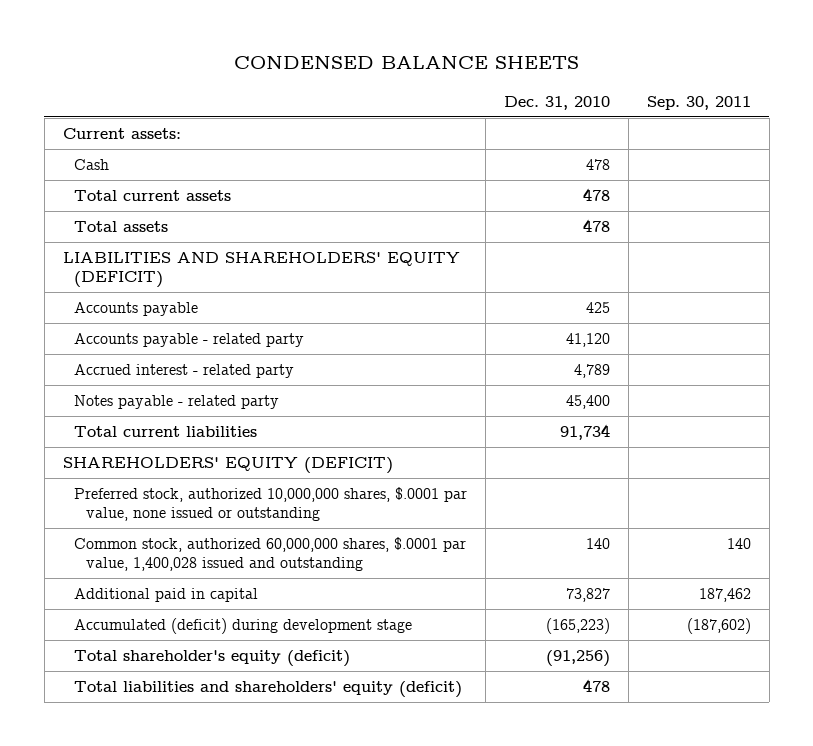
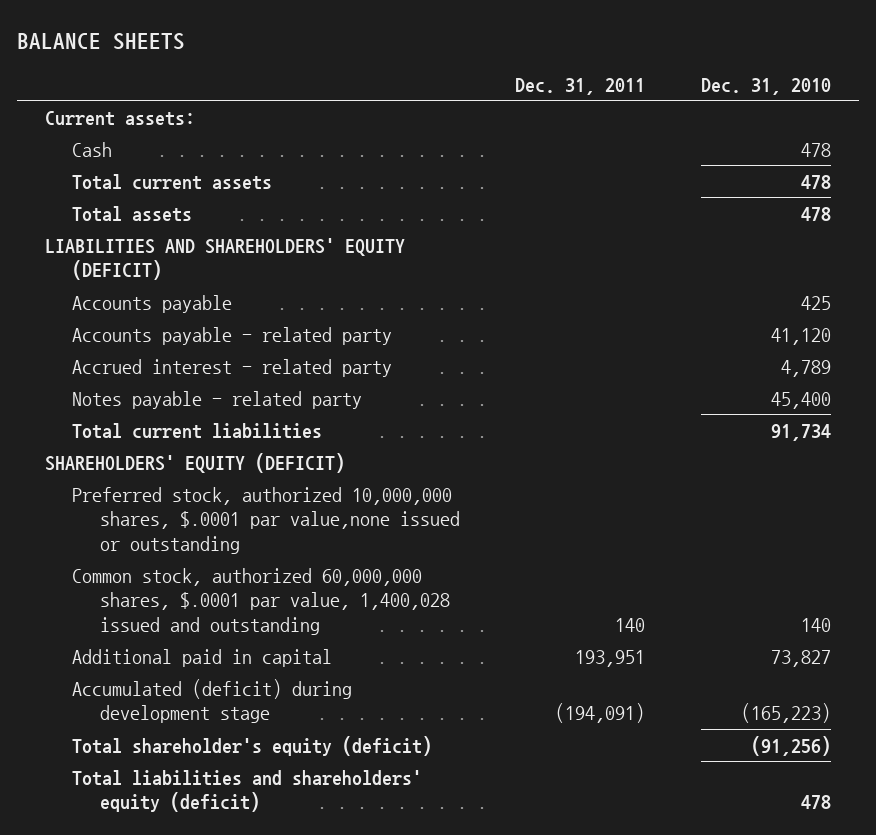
[233,56,579,70] CONDENSED BALANCE SHEETS -> [17,33,186,51] BALANCE SHEETS
[646,95,751,110] Sep. 30, 2011 -> none
none -> [515,77,646,95] Dec. 31, 2011
[74,487,468,521] Preferred stock, authorized 10,000,000 shares, $.0001 par value, none issued or outstanding -> [72,486,460,554] Preferred stock, authorized 10,000,000 shares, $.0001 par value,none issued or outstanding

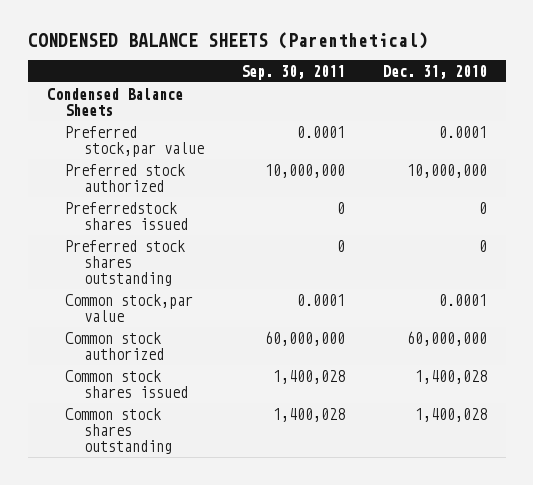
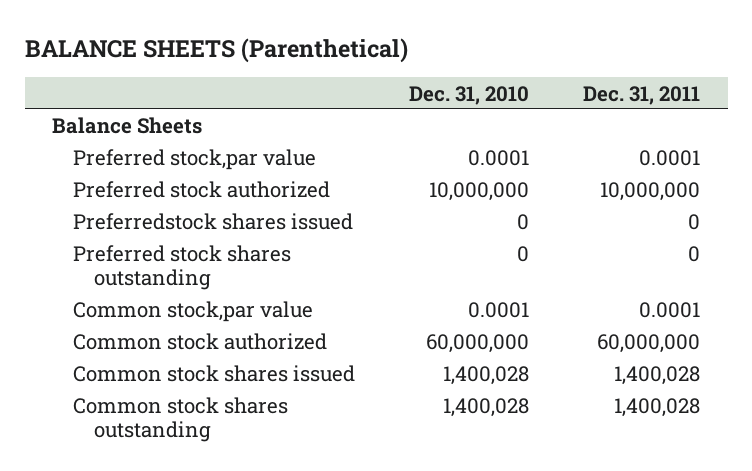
[27,32,428,50] CONDENSED BALANCE SHEETS (Parenthetical) -> [24,37,408,63] BALANCE SHEETS (Parenthetical)
[241,64,346,80] Sep. 30, 2011 -> none
none -> [583,85,701,105] Dec. 31, 2011
[46,87,183,116] Condensed Balance Sheets -> [51,117,202,135] Balance Sheets

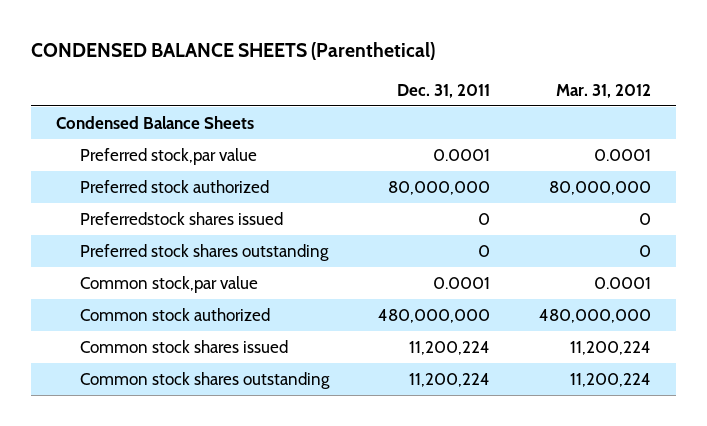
[24,37,408,63] BALANCE SHEETS (Parenthetical) -> [31,42,436,61] CONDENSED BALANCE SHEETS (Parenthetical)
[409,85,530,105] Dec. 31, 2010 -> none
none -> [556,84,652,99] Mar. 31, 2012
[51,117,202,135] Balance Sheets -> [55,115,254,129] Condensed Balance Sheets
[600,182,701,202] 10,000,000 -> [388,180,491,195] 80,000,000
[597,334,701,354] 60,000,000 -> [378,308,491,323] 480,000,000
[614,366,701,386] 1,400,028 -> [409,340,491,355] 11,200,224
[614,398,701,418] 1,400,028 -> [409,372,491,387] 11,200,224

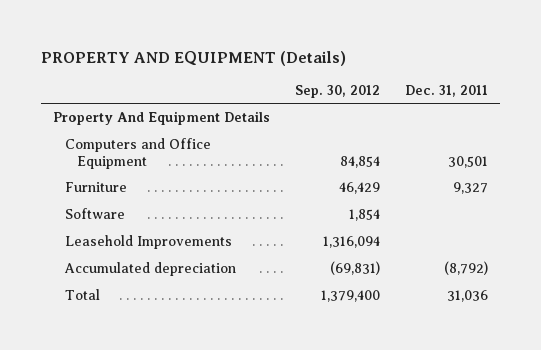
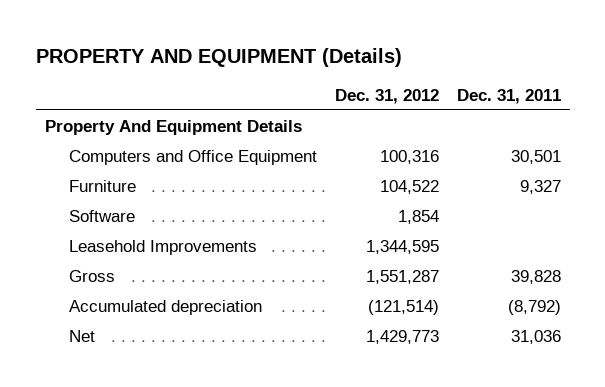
[294,84,380,98] Sep. 30, 2012 -> none
none -> [334,88,439,104] Dec. 31, 2012
none -> [68,269,115,282] Gross
[65,289,101,301] Total -> [68,329,95,342] Net

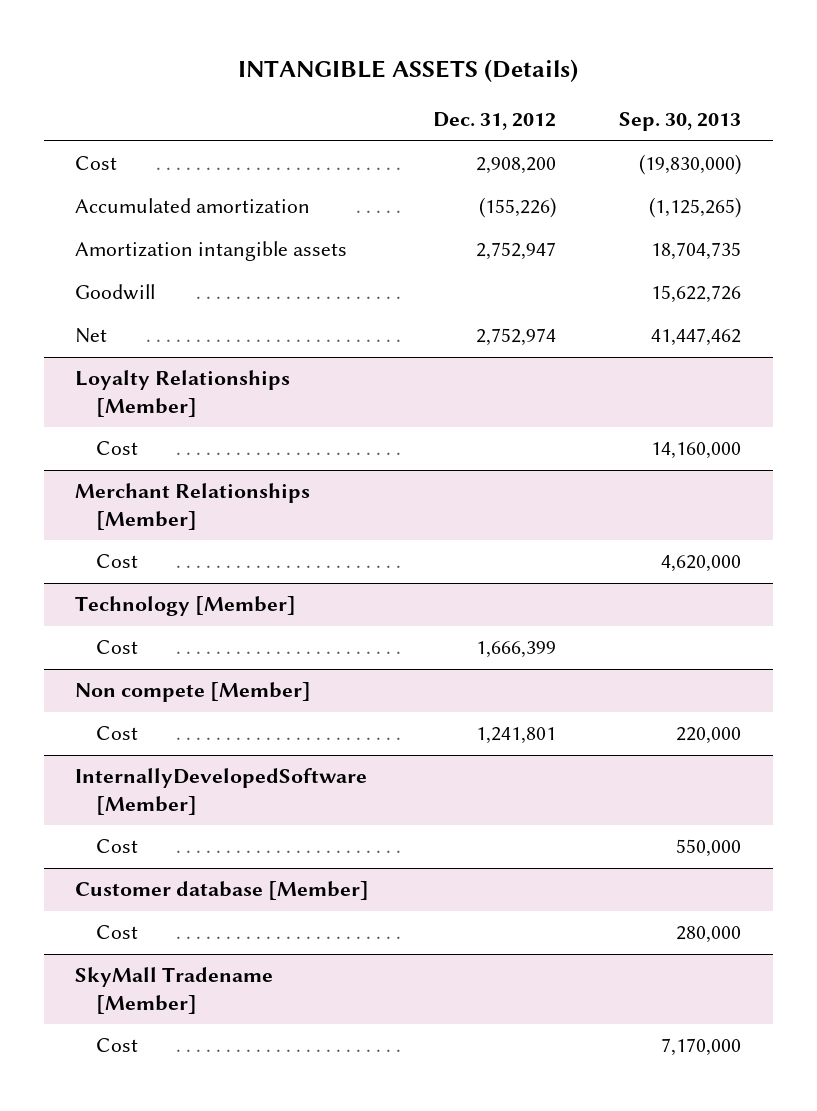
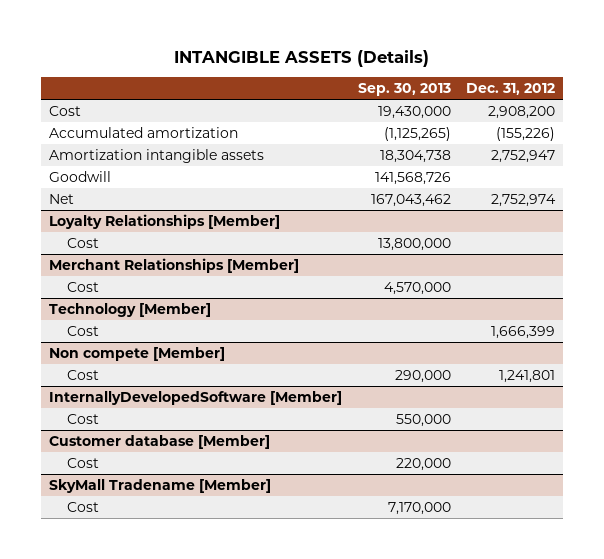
[639,154,742,176] (19,830,000) -> [377,105,451,119] 19,430,000
[651,242,742,261] 18,704,735 -> [379,149,451,163] 18,304,738
[651,285,742,304] 15,622,726 -> [374,171,451,185] 141,568,726
[651,328,742,347] 41,447,462 -> [370,193,451,207] 167,043,462
[651,442,742,460] 14,160,000 -> [377,237,451,251] 13,800,000
[661,555,742,573] 4,620,000 -> [383,281,451,295] 4,570,000
[676,727,742,745] 220,000 -> [394,369,451,383] 290,000
[676,926,742,944] 280,000 -> [395,457,451,471] 220,000

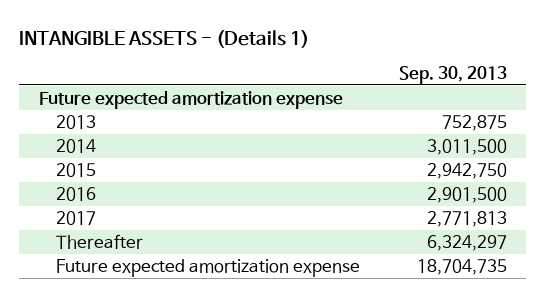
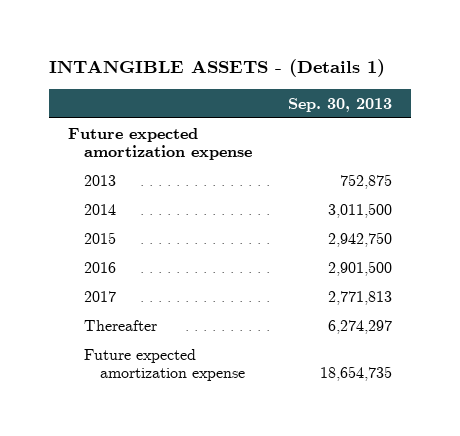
[426,234,507,251] 6,324,297 -> [328,319,393,334] 6,274,297
[416,258,507,275] 18,704,735 -> [320,366,393,382] 18,654,735

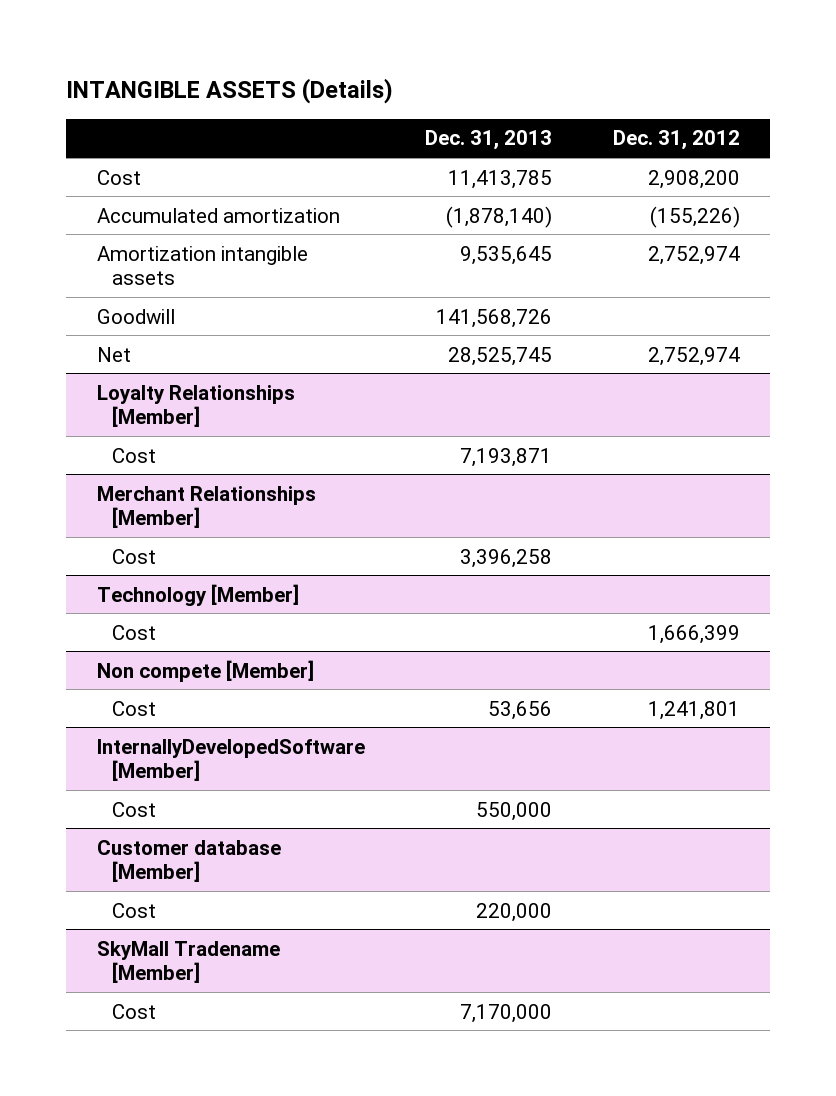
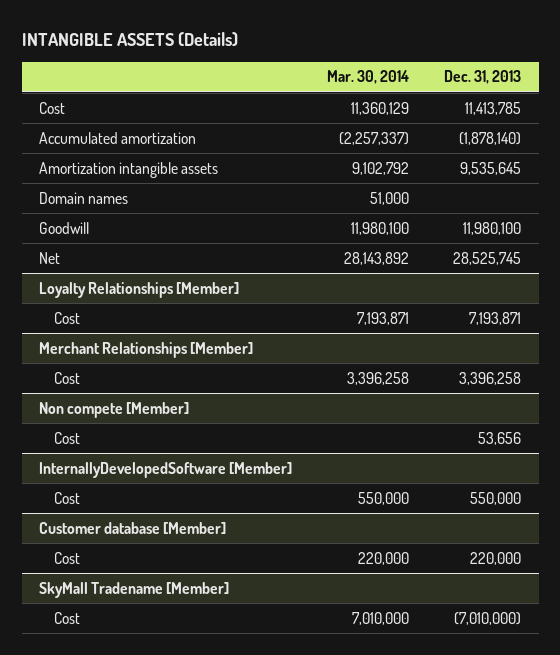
[612,130,740,151] Dec. 31, 2012 -> none
none -> [327,70,410,85] Mar. 30, 2014
none -> [39,191,129,204] Domain names
[436,308,553,328] 141,568,726 -> [463,221,522,235] 11,980,100
[96,583,299,606] Technology [Member] -> none
[112,624,157,640] Cost -> none
[460,1003,553,1023] 7,170,000 -> [454,611,522,625] (7,010,000)

